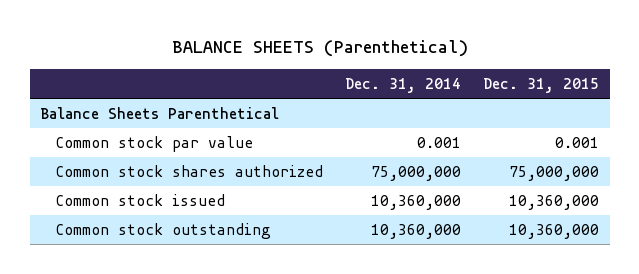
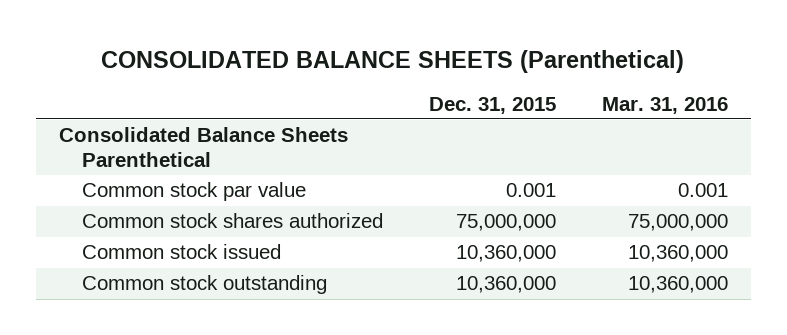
[171,40,468,58] BALANCE SHEETS (Parenthetical) -> [101,49,685,73] CONSOLIDATED BALANCE SHEETS (Parenthetical)
[345,77,462,93] Dec. 31, 2014 -> none
none -> [601,96,728,114] Mar. 31, 2016
[40,107,280,120] Balance Sheets Parenthetical -> [58,127,348,168] Consolidated Balance Sheets Parenthetical

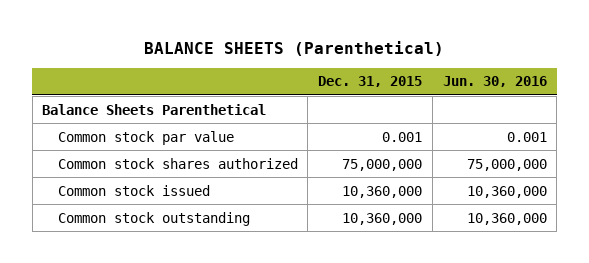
[101,49,685,73] CONSOLIDATED BALANCE SHEETS (Parenthetical) -> [144,40,445,56] BALANCE SHEETS (Parenthetical)
[601,96,728,114] Mar. 31, 2016 -> none
none -> [442,76,547,88] Jun. 30, 2016
[58,127,348,168] Consolidated Balance Sheets Parenthetical -> [42,103,267,115] Balance Sheets Parenthetical

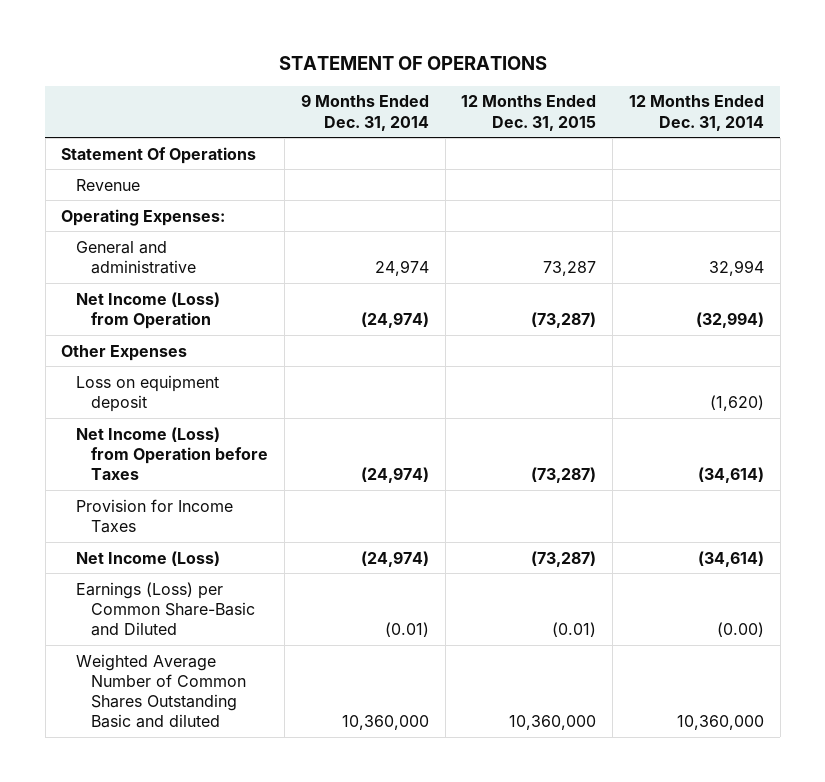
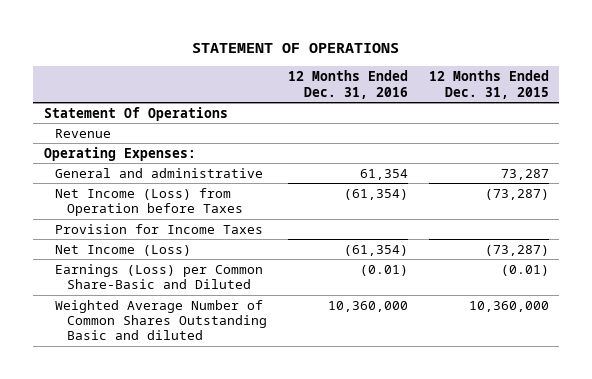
[300,94,429,131] 9 Months Ended Dec. 31, 2014 -> none
[629,95,765,131] 12 Months Ended Dec. 31, 2014 -> none
none -> [287,70,408,99] 12 Months Ended Dec. 31, 2016
[76,291,221,329] Net Income (Loss) from Operation -> none
[61,344,188,361] Other Expenses -> none
[76,374,220,412] Loss on equipment deposit -> none

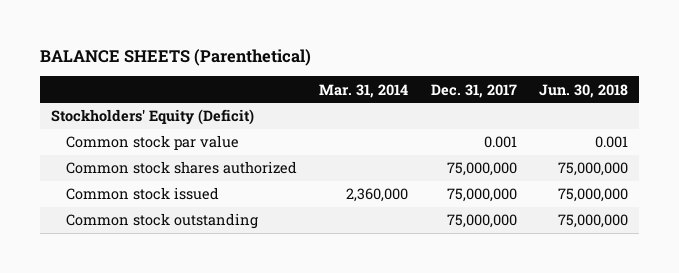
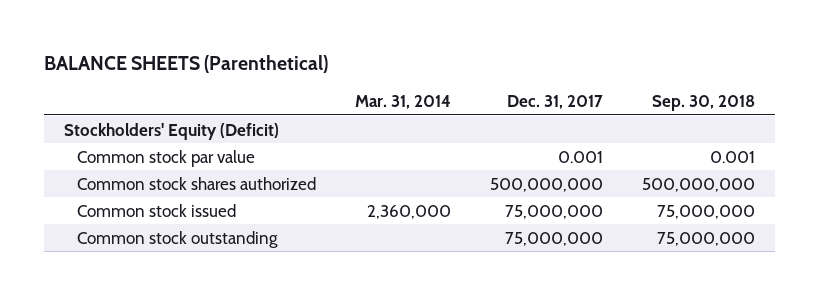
[539,83,629,98] Jun. 30, 2018 -> none
none -> [652,94,756,111] Sep. 30, 2018
[446,162,517,177] 75,000,000 -> [490,177,604,192] 500,000,000

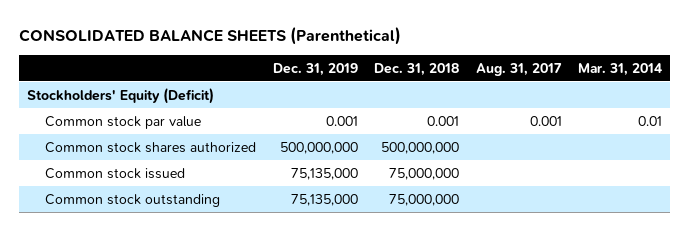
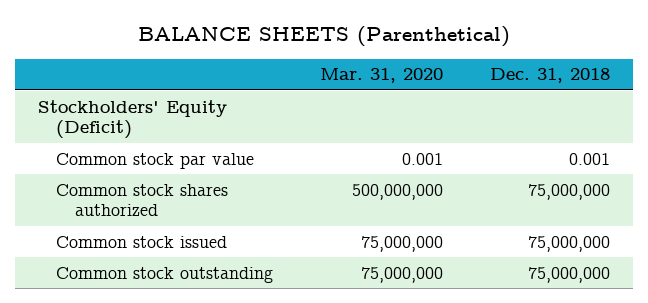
[18,26,401,45] CONSOLIDATED BALANCE SHEETS (Parenthetical) -> [137,26,510,48] BALANCE SHEETS (Parenthetical)
[272,62,358,76] Dec. 31, 2019 -> none
[475,62,562,76] Aug. 31, 2017 -> none
[578,62,663,76] Mar. 31, 2014 -> none
none -> [320,68,444,84] Mar. 31, 2020
[381,141,460,154] 500,000,000 -> [527,183,610,200] 75,000,000

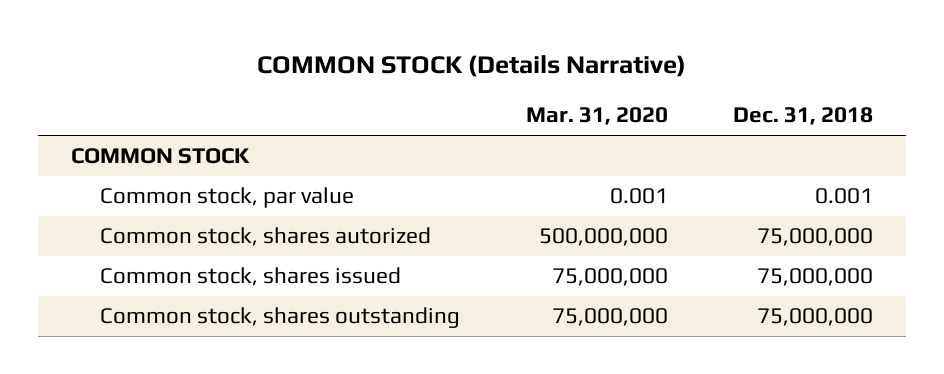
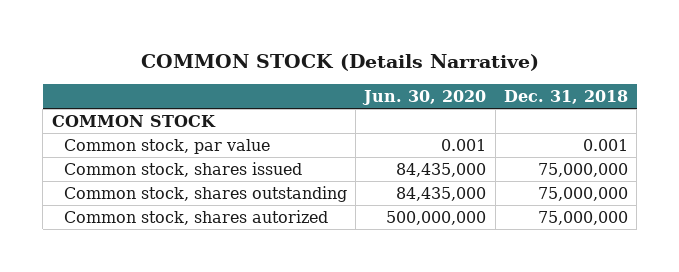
[525,107,668,126] Mar. 31, 2020 -> none
none -> [362,90,487,106] Jun. 30, 2020
[99,227,431,247] Common stock, shares autorized -> [63,209,328,225] Common stock, shares autorized

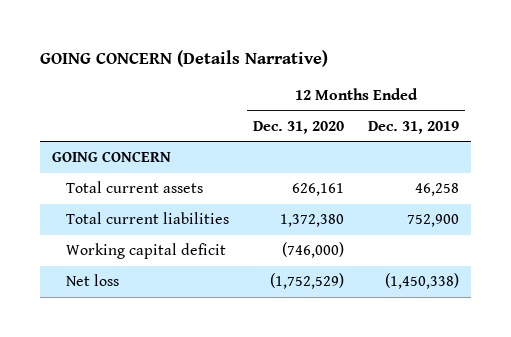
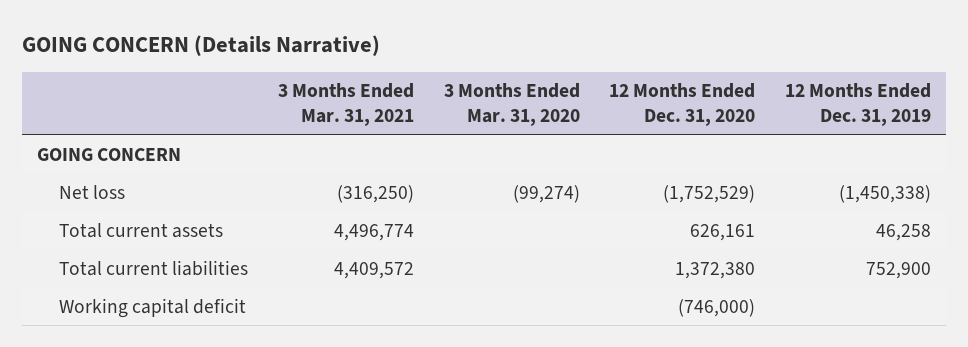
none -> [278,83,415,126] 3 Months Ended Mar. 31, 2021
none -> [443,83,580,126] 3 Months Ended Mar. 31, 2020
[65,274,119,287] Net loss -> [59,184,126,199] Net loss

